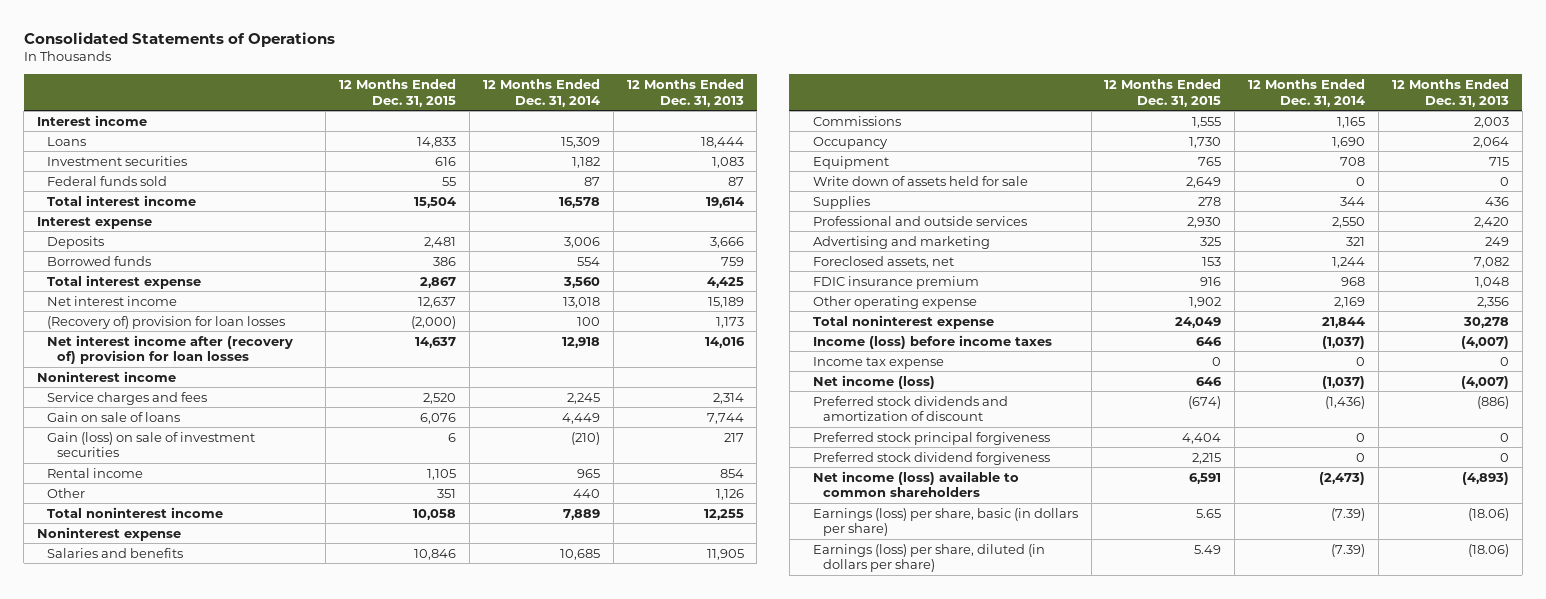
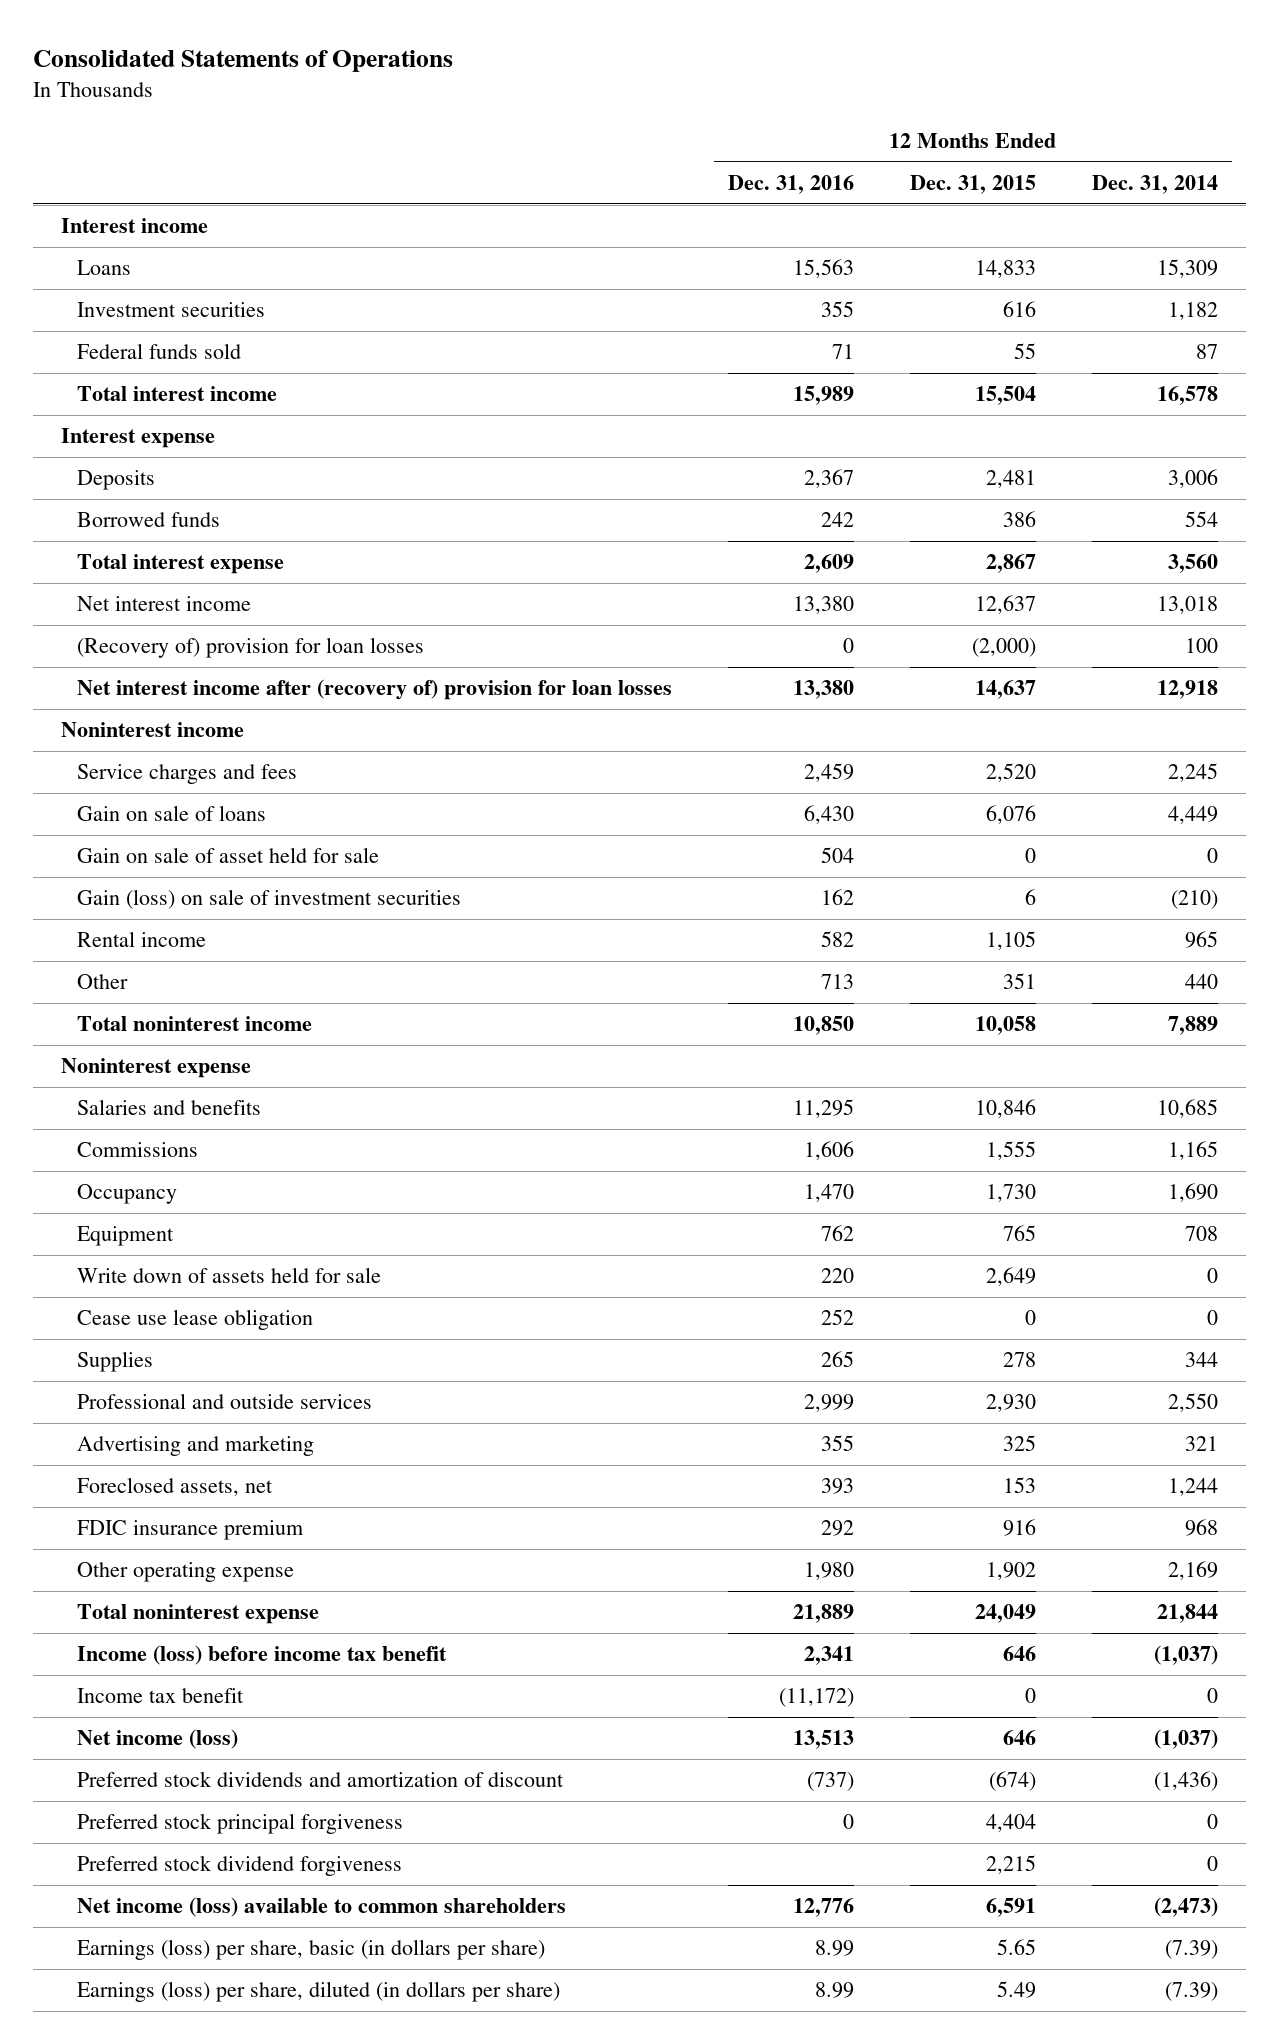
[626,78,744,107] 12 Months Ended Dec. 31, 2013 -> none
none -> [728,174,855,194] Dec. 31, 2016
none -> [77,847,380,864] Gain on sale of asset held for sale
none -> [77,1309,314,1331] Cease use lease obligation
[812,334,1052,349] Income (loss) before income taxes -> [77,1645,448,1666] Income (loss) before income tax benefit
[812,356,944,369] Income tax expense -> [77,1688,245,1704] Income tax benefit

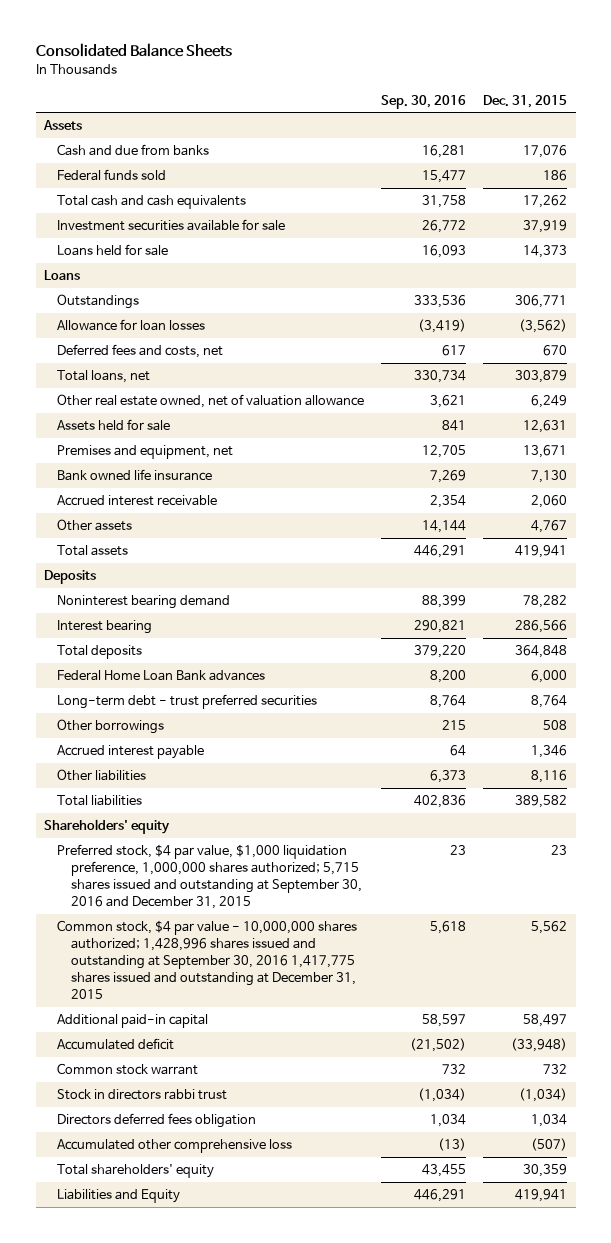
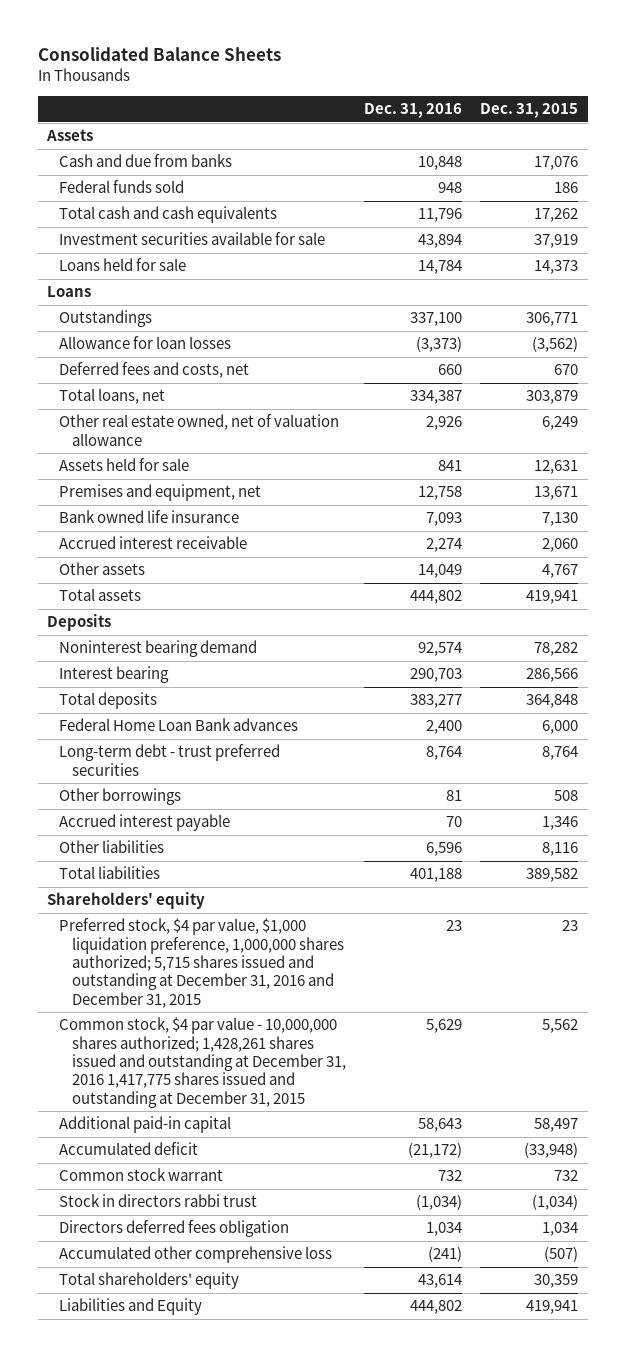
[381,94,467,109] Sep. 30, 2016 -> none
none -> [364,103,463,119] Dec. 31, 2016
[57,844,362,910] Preferred stock, $4 par value, $1,000 liquidation preference, 1,000,000 shares authorized; 5,715 shares issued and outstanding at September 30, 2016 and December 31, 2015 -> [59,918,344,1008] Preferred stock, $4 par value, $1,000 liquidation preference, 1,000,000 shares authorized; 5,715 shares issued and outstanding at December 31, 2016 and December 31, 2015
[57,920,358,1000] Common stock, $4 par value - 10,000,000 shares authorized; 1,428,996 shares issued and outstanding at September 30, 2016 1,417,775 shares issued and outstanding at December 31, 2015 -> [59,1017,346,1108] Common stock, $4 par value - 10,000,000 shares authorized; 1,428,261 shares issued and outstanding at December 31, 2016 1,417,775 shares issued and outstanding at December 31, 2015

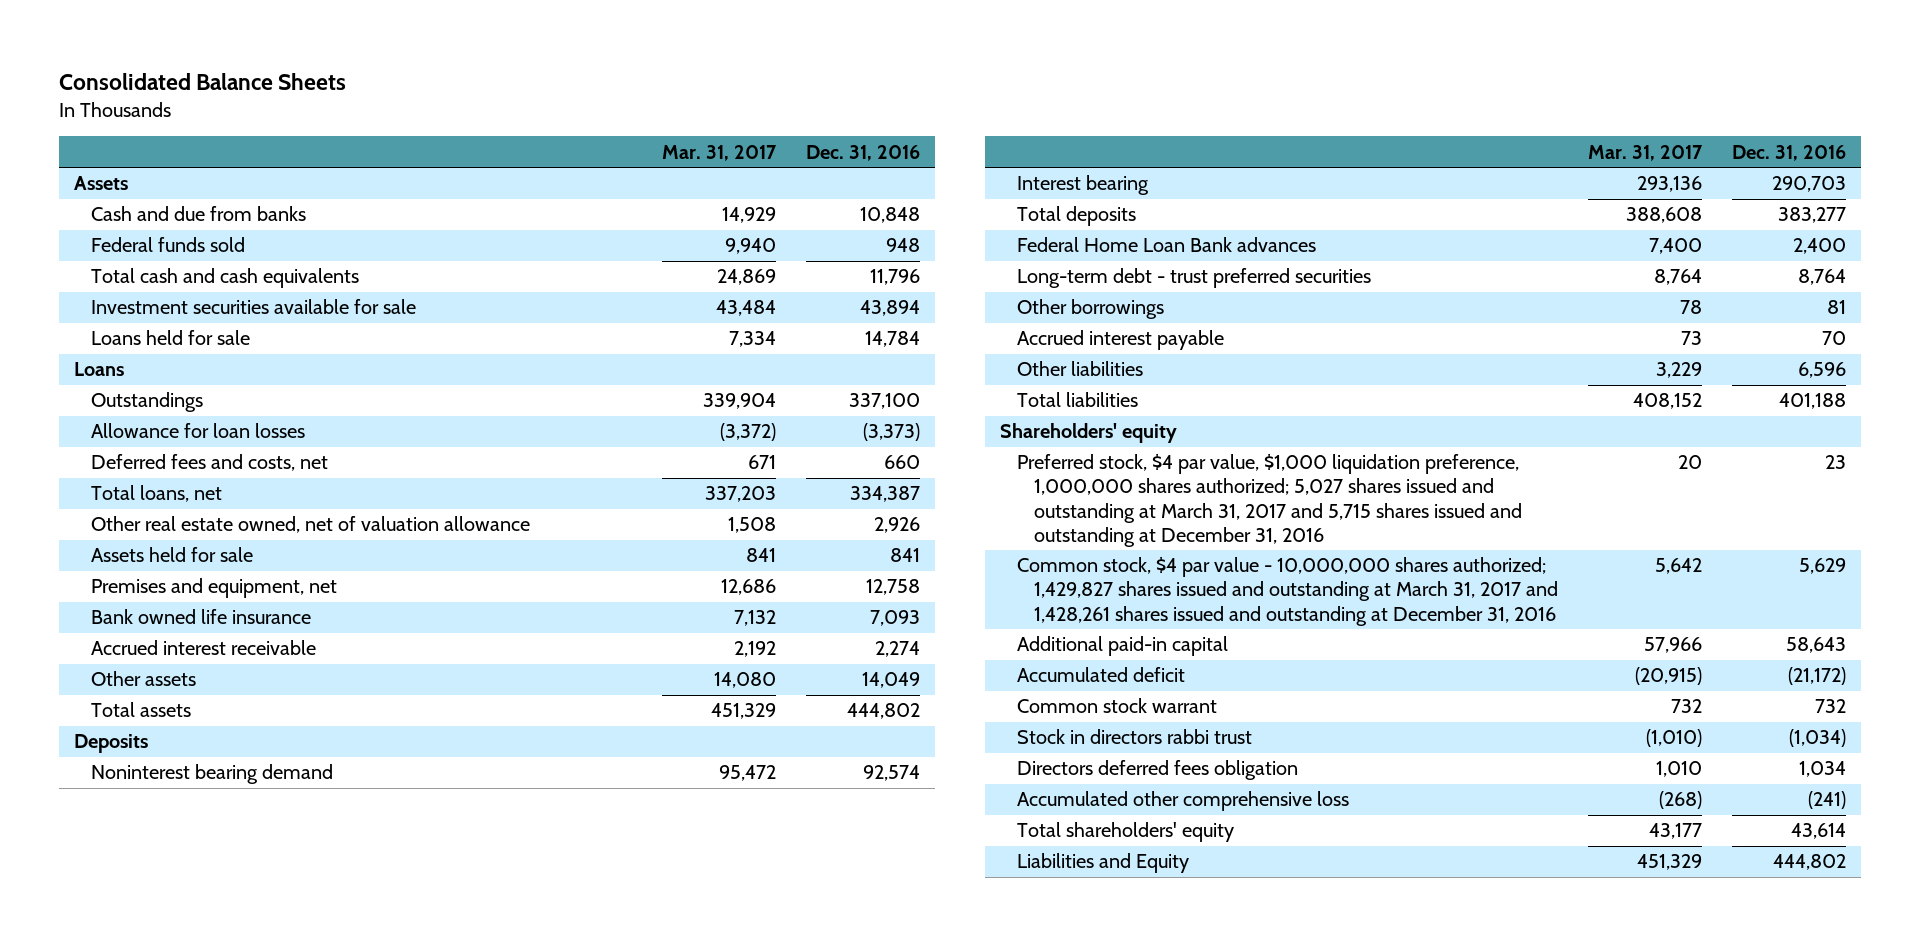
[480,103,579,119] Dec. 31, 2015 -> none
none -> [662,144,778,161] Mar. 31, 2017
[59,918,344,1008] Preferred stock, $4 par value, $1,000 liquidation preference, 1,000,000 shares authorized; 5,715 shares issued and outstanding at December 31, 2016 and December 31, 2015 -> [1016,454,1523,547] Preferred stock, $4 par value, $1,000 liquidation preference, 1,000,000 shares authorized; 5,027 shares issued and outstanding at March 31, 2017 and 5,715 shares issued and outstanding at December 31, 2016
[59,1017,346,1108] Common stock, $4 par value - 10,000,000 shares authorized; 1,428,261 shares issued and outstanding at December 31, 2016 1,417,775 shares issued and outstanding at December 31, 2015 -> [1016,557,1559,626] Common stock, $4 par value - 10,000,000 shares authorized; 1,429,827 shares issued and outstanding at March 31, 2017 and 1,428,261 shares issued and outstanding at December 31, 2016

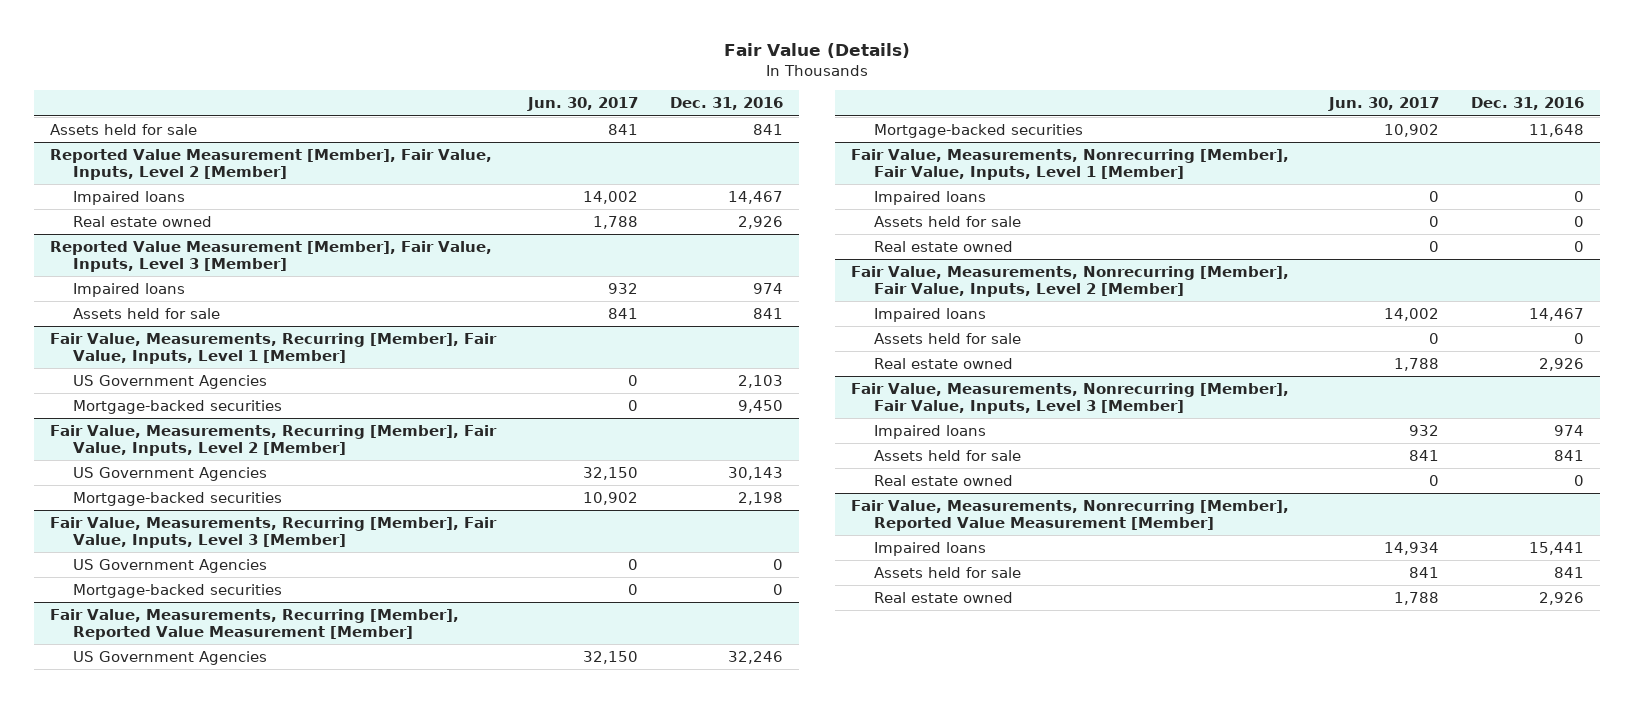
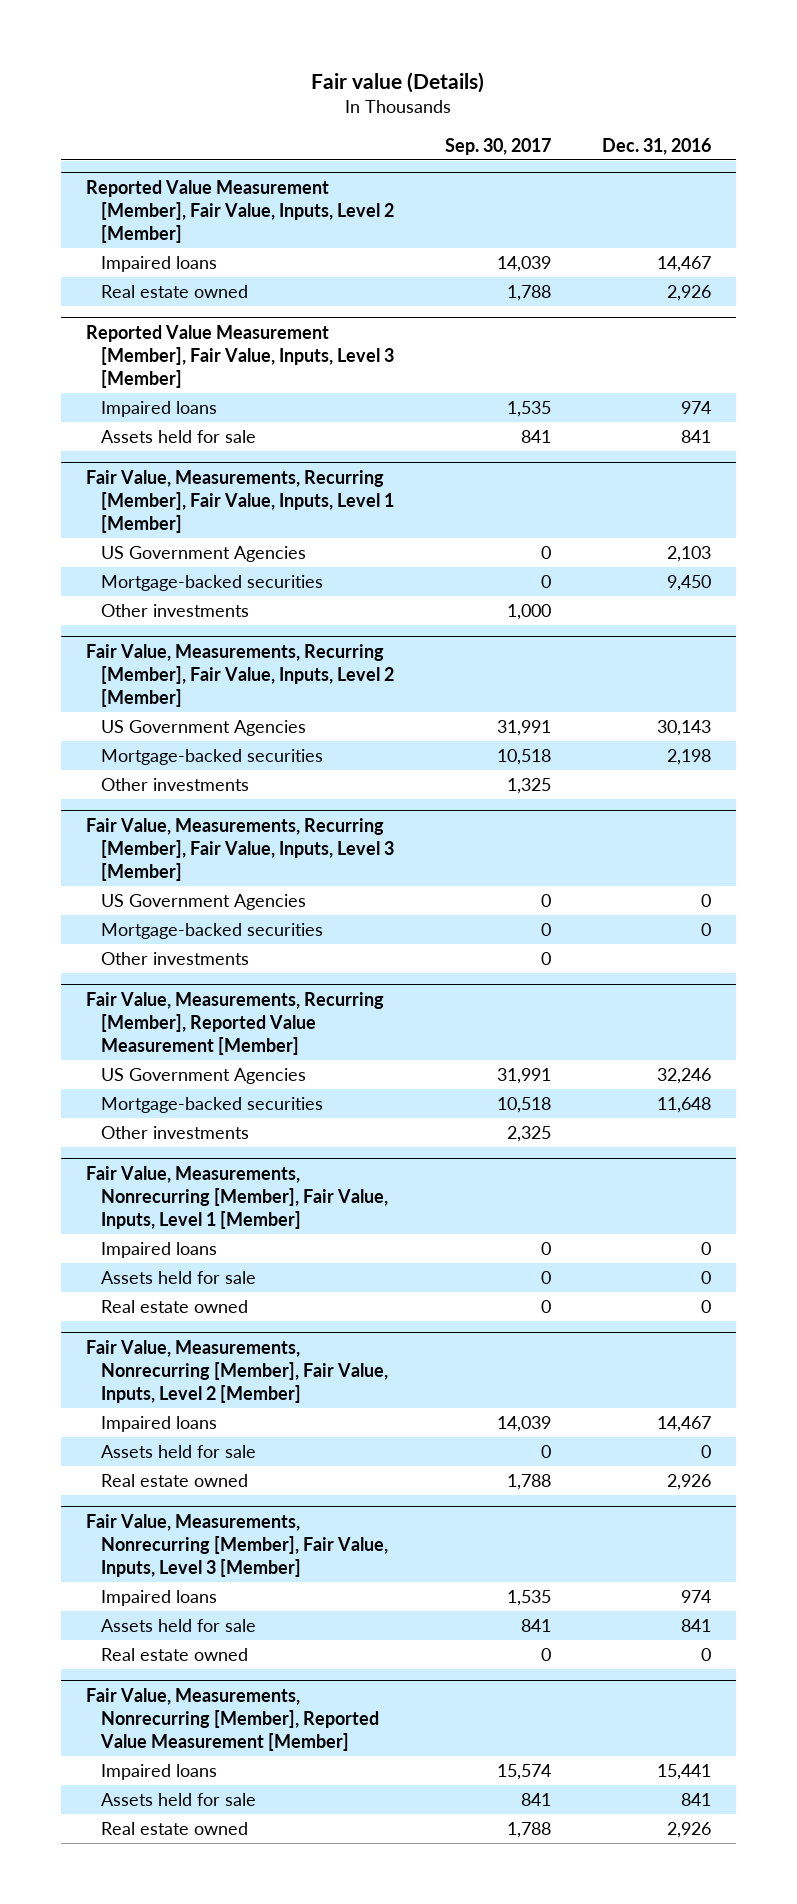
[724,43,911,59] Fair Value (Details) -> [311,71,485,93] Fair value (Details)
[527,97,639,112] Jun. 30, 2017 -> none
none -> [444,137,551,155] Sep. 30, 2017
[49,123,197,135] Assets held for sale -> none
none -> [100,604,249,618] Other investments
none -> [100,778,249,792] Other investments
none -> [100,952,249,966] Other investments
none -> [100,1126,249,1140] Other investments

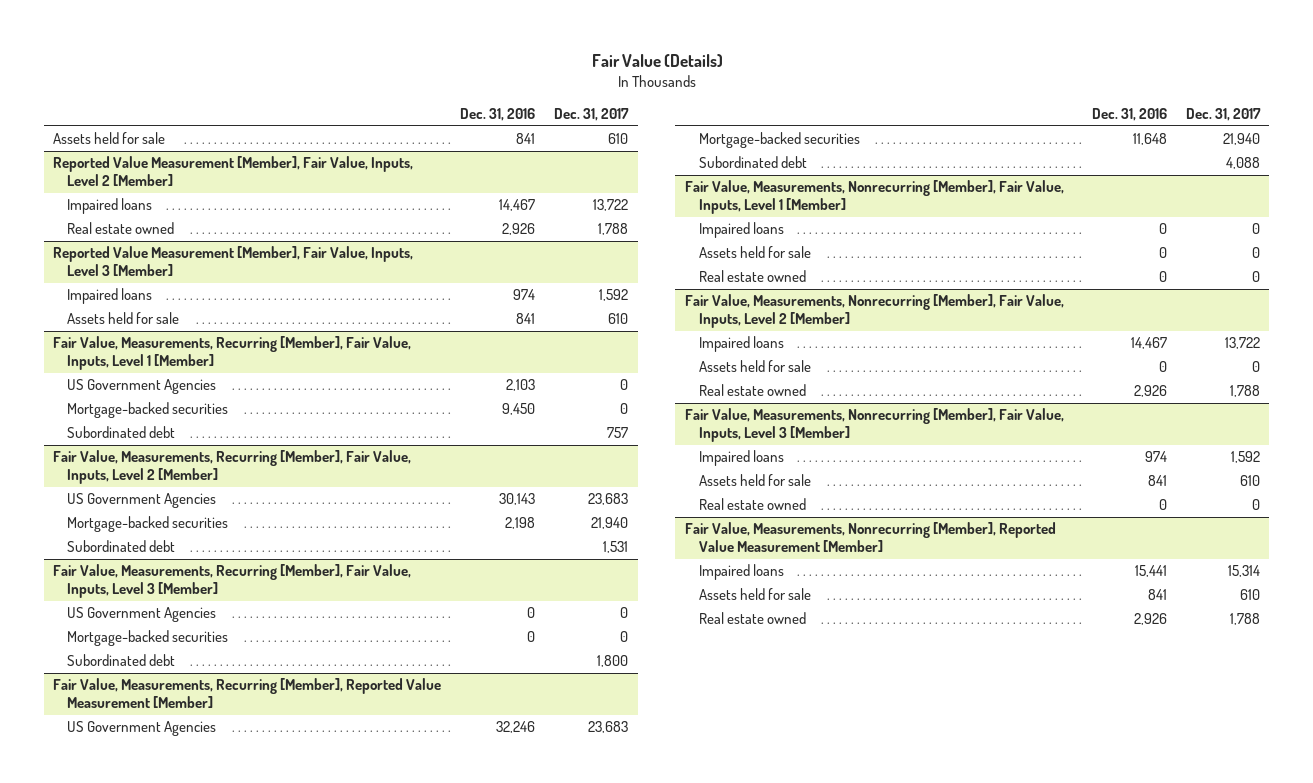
[311,71,485,93] Fair value (Details) -> [591,54,723,68] Fair Value (Details)
[444,137,551,155] Sep. 30, 2017 -> none
none -> [554,108,630,122] Dec. 31, 2017
none -> [53,132,166,145] Assets held for sale
[100,604,249,618] Other investments -> none
none -> [67,426,176,439] Subordinated debt
[100,778,249,792] Other investments -> none
none -> [67,540,176,553] Subordinated debt
[100,952,249,966] Other investments -> none
none -> [67,654,176,667] Subordinated debt
[100,1126,249,1140] Other investments -> none
none -> [698,156,807,169] Subordinated debt

